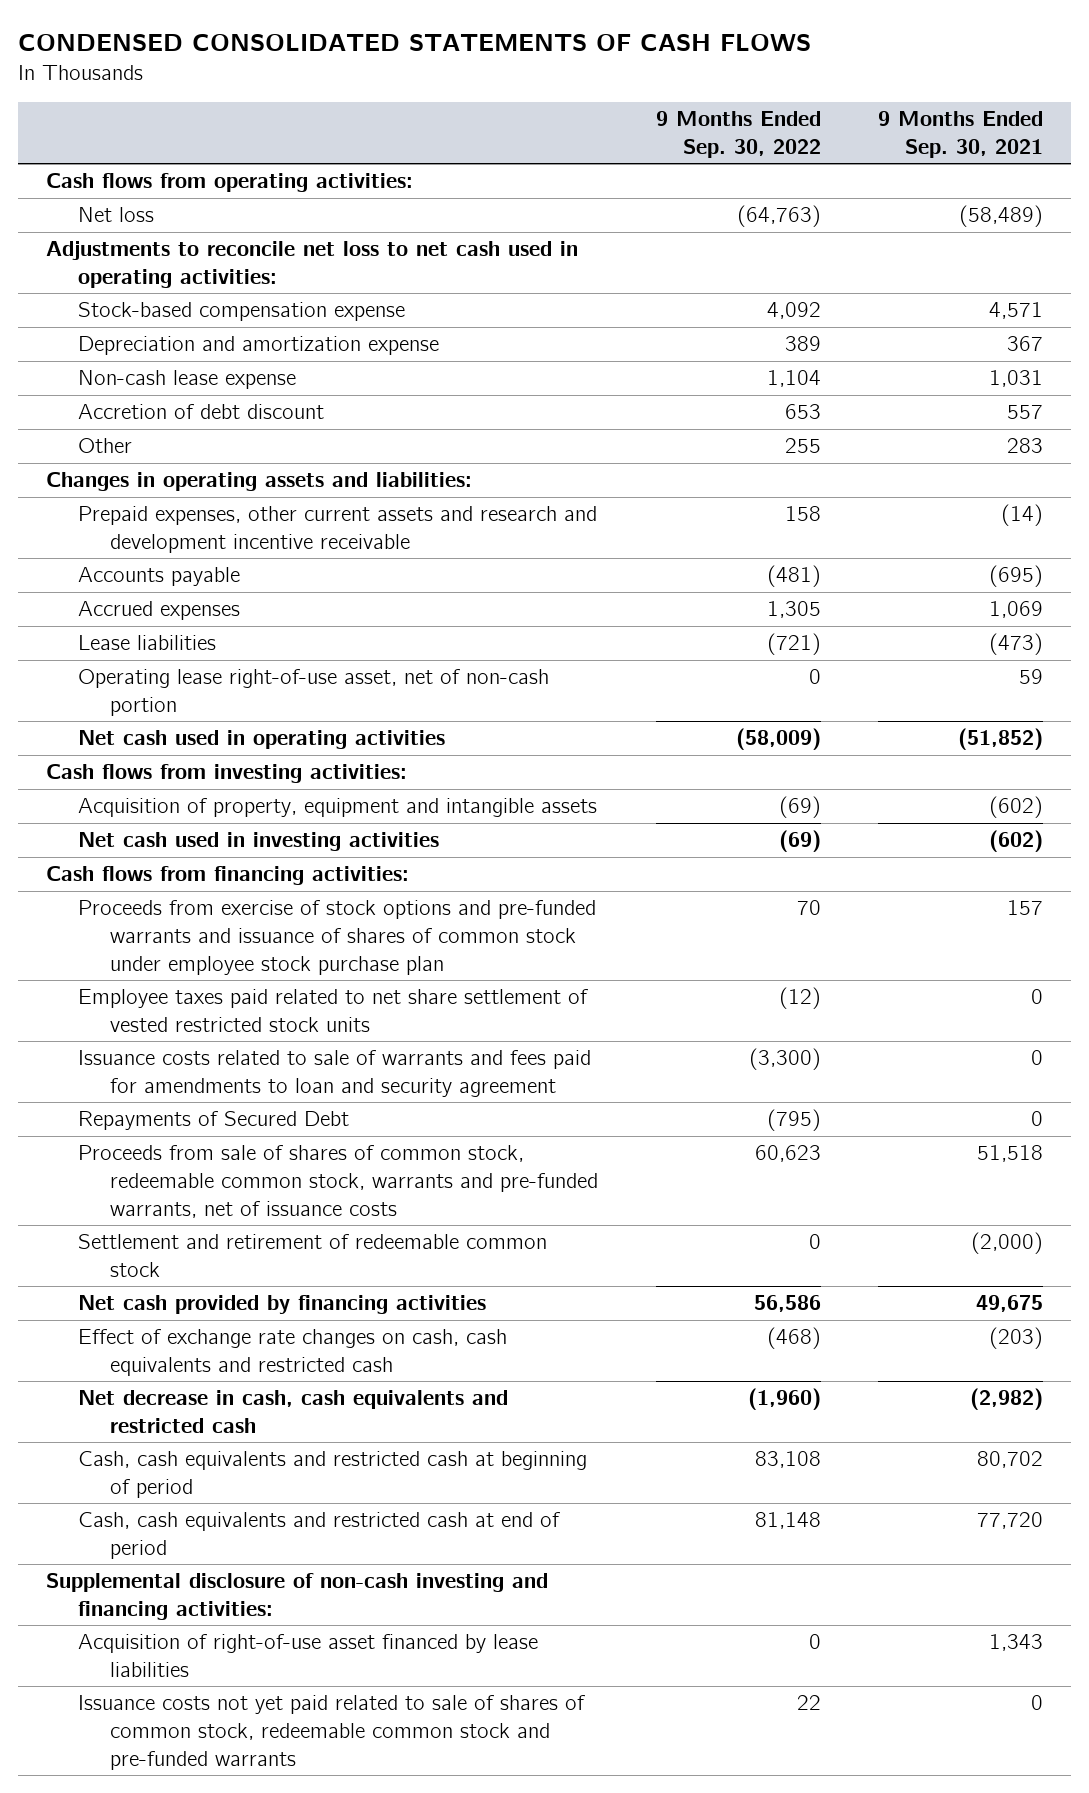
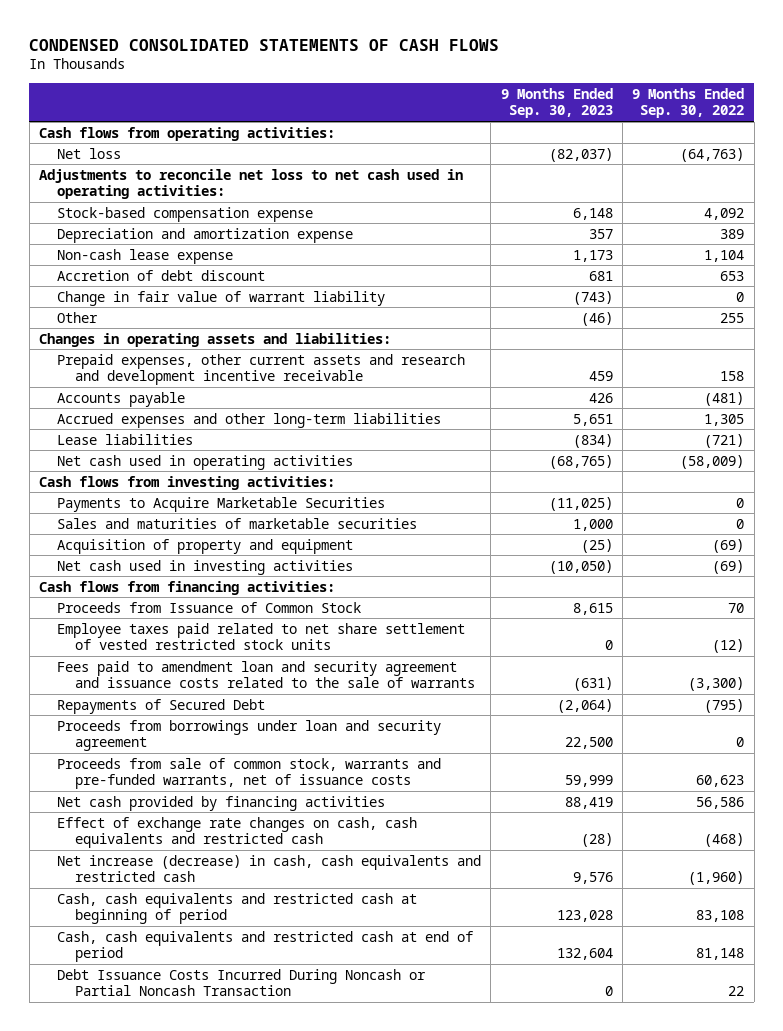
[877,110,1043,158] 9 Months Ended Sep. 30, 2021 -> none
none -> [500,87,613,119] 9 Months Ended Sep. 30, 2023
none -> [56,290,385,306] Change in fair value of warrant liability
[78,601,241,621] Accrued expenses -> [56,412,441,428] Accrued expenses and other long-term liabilities
[78,669,550,717] Operating lease right-of-use asset, net of non-cash portion -> none
none -> [56,496,385,512] Payments to Acquire Marketable Securities
none -> [56,517,417,529] Sales and maturities of marketable securities
[78,798,598,818] Acquisition of property, equipment and intangible assets -> [56,538,353,554] Acquisition of property and equipment
[78,900,597,975] Proceeds from exercise of stock options and pre-funded warrants and issuance of shares of common stock under employee stock purchase plan -> none
none -> [56,601,361,613] Proceeds from Issuance of Common Stock
[78,1050,592,1098] Issuance costs related to sale of warrants and fees paid for amendments to loan and security agreement -> [56,660,475,689] Fees paid to amendment loan and security agreement and issuance costs related to the sale of warrants
[78,1234,548,1278] Settlement and retirement of redeemable common stock -> none
none -> [56,719,441,752] Proceeds from borrowings under loan and security agreement
[78,1145,599,1218] Proceeds from sale of shares of common stock, redeemable common stock, warrants and pre-funded warrants, net of issuance costs -> [56,757,441,790] Proceeds from sale of common stock, warrants and pre-funded warrants, net of issuance costs
[78,1390,509,1434] Net decrease in cash, cash equivalents and restricted cash -> [56,854,481,883] Net increase (decrease) in cash, cash equivalents and restricted cash
[46,1573,549,1621] Supplemental disclosure of non-cash investing and financing activities: -> none
[78,1634,539,1678] Acquisition of right-of-use asset financed by lease liabilities -> none
[78,1695,586,1770] Issuance costs not yet paid related to sale of shares of common stock, redeemable common stock and pre-funded warrants -> [56,968,426,997] Debt Issuance Costs Incurred During Noncash or Partial Noncash Transaction

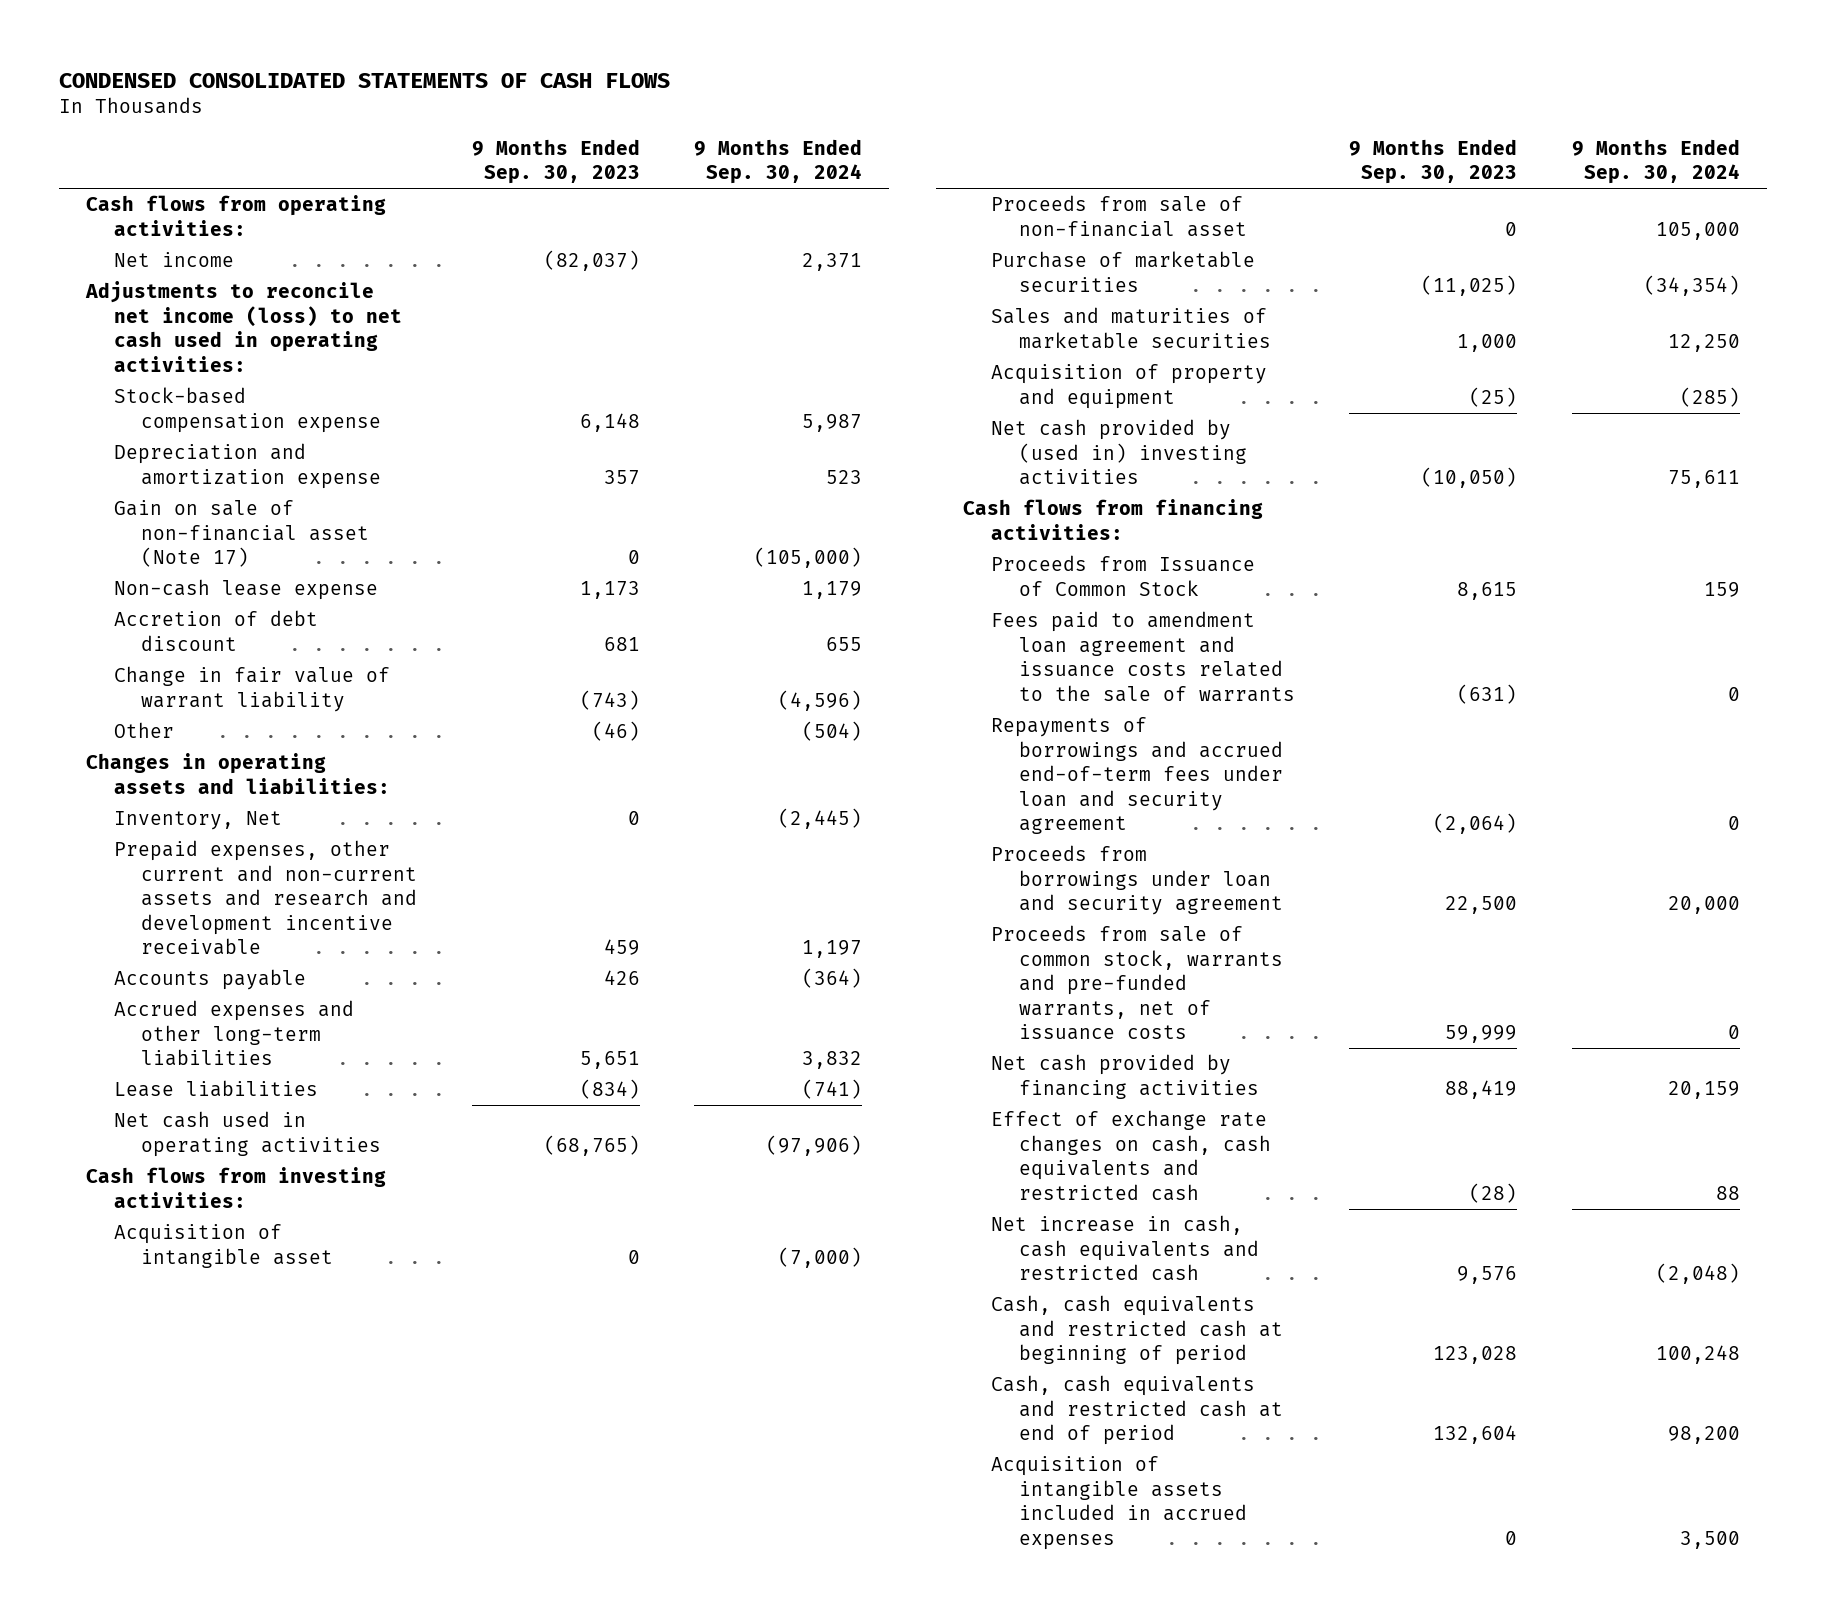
[632,87,745,119] 9 Months Ended Sep. 30, 2022 -> none
none -> [693,138,862,185] 9 Months Ended Sep. 30, 2024
[56,147,121,159] Net loss -> [113,252,234,268] Net income
[38,168,463,200] Adjustments to reconcile net loss to net cash used in operating activities: -> [84,281,402,372] Adjustments to reconcile net income (loss) to net cash used in operating activities:
none -> [113,500,370,568] Gain on sale of non-financial asset (Note 17)
none -> [113,811,282,831] Inventory, Net
[56,353,465,386] Prepaid expenses, other current assets and research and development incentive receivable -> [113,840,418,956] Prepaid expenses, other current and non-current assets and research and development incentive receivable
none -> [113,1224,334,1268] Acquisition of intangible asset
none -> [991,195,1248,237] Proceeds from sale of non-financial asset
[56,496,385,512] Payments to Acquire Marketable Securities -> [991,251,1256,292] Purchase of marketable securities
[56,559,353,575] Net cash used in investing activities -> [991,419,1248,486] Net cash provided by (used in) investing activities
[56,622,465,651] Employee taxes paid related to net share settlement of vested restricted stock units -> none
[56,660,475,689] Fees paid to amendment loan and security agreement and issuance costs related to the sale of warrants -> [991,611,1296,702] Fees paid to amendment loan agreement and issuance costs related to the sale of warrants
[56,698,265,714] Repayments of Secured Debt -> [991,717,1284,835] Repayments of borrowings and accrued end-of-term fees under loan and security agreement
[56,854,481,883] Net increase (decrease) in cash, cash equivalents and restricted cash -> [991,1215,1260,1282] Net increase in cash, cash equivalents and restricted cash
[56,968,426,997] Debt Issuance Costs Incurred During Noncash or Partial Noncash Transaction -> none
none -> [991,1456,1248,1550] Acquisition of intangible assets included in accrued expenses

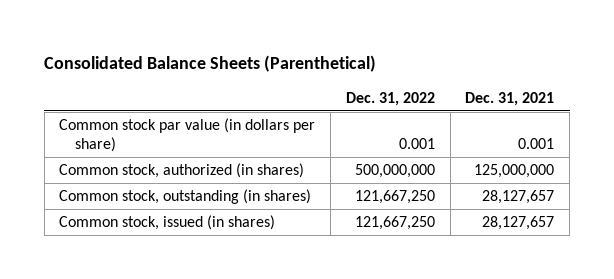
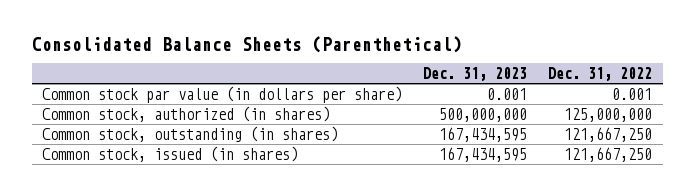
[465,91,555,106] Dec. 31, 2021 -> none
none -> [423,67,528,82] Dec. 31, 2023
[354,164,435,179] 500,000,000 -> [564,107,653,122] 125,000,000

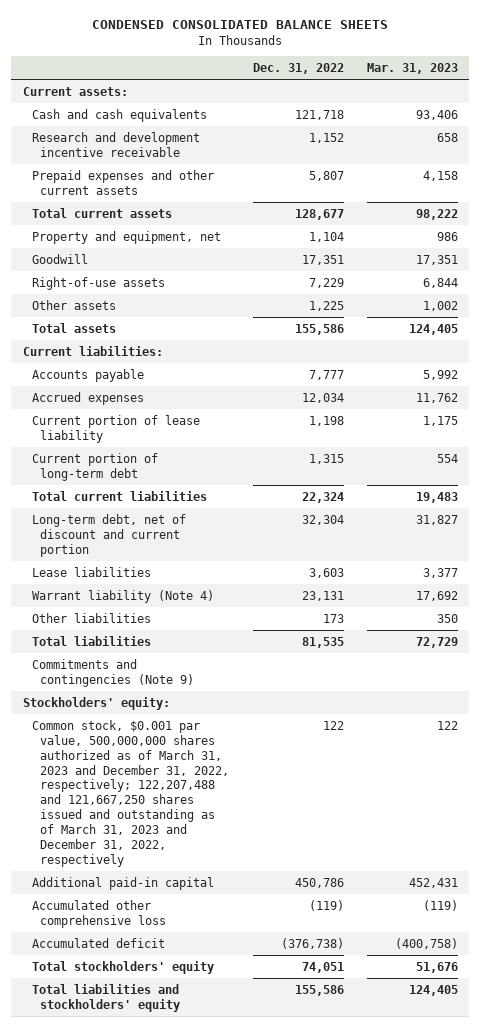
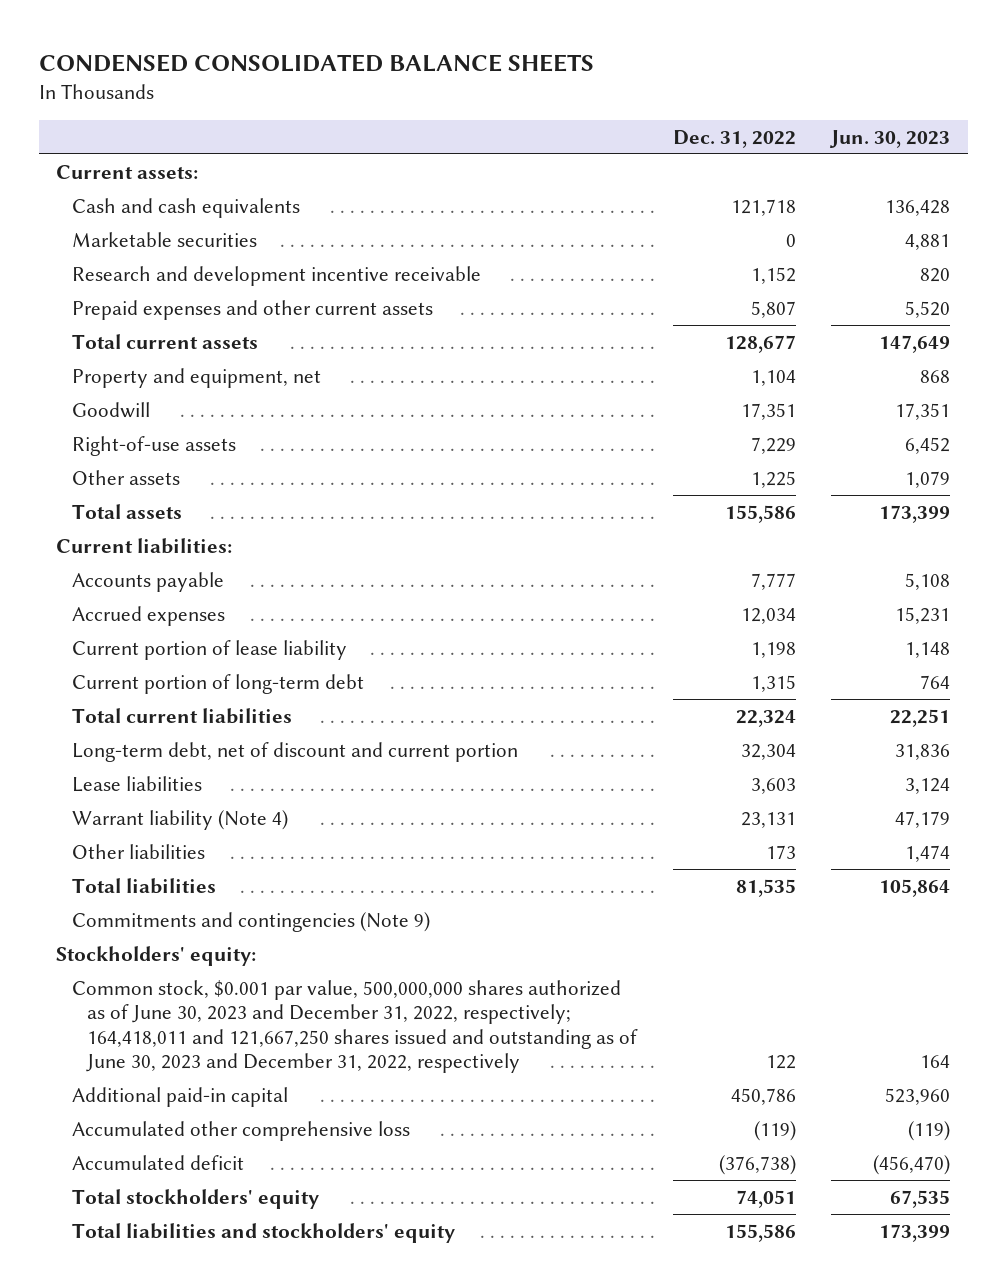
[366,62,458,74] Mar. 31, 2023 -> none
none -> [829,129,951,148] Jun. 30, 2023
none -> [71,231,257,247] Marketable securities
[31,719,230,867] Common stock, $0.001 par value, 500,000,000 shares authorized as of March 31, 2023 and December 31, 2022, respectively; 122,207,488 and 121,667,250 shares issued and outstanding as of March 31, 2023 and December 31, 2022, respectively -> [71,979,639,1074] Common stock, $0.001 par value, 500,000,000 shares authorized as of June 30, 2023 and December 31, 2022, respectively; 164,418,011 and 121,667,250 shares issued and outstanding as of June 30, 2023 and December 31, 2022, respectively

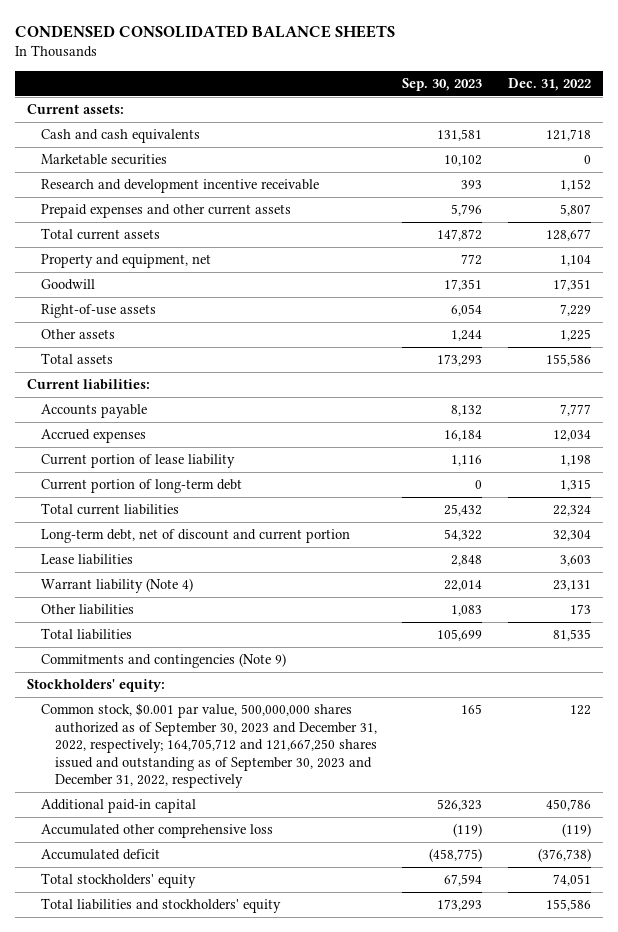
[829,129,951,148] Jun. 30, 2023 -> none
none -> [402,77,483,91] Sep. 30, 2023
[71,979,639,1074] Common stock, $0.001 par value, 500,000,000 shares authorized as of June 30, 2023 and December 31, 2022, respectively; 164,418,011 and 121,667,250 shares issued and outstanding as of June 30, 2023 and December 31, 2022, respectively -> [41,703,377,789] Common stock, $0.001 par value, 500,000,000 shares authorized as of September 30, 2023 and December 31, 2022, respectively; 164,705,712 and 121,667,250 shares issued and outstanding as of September 30, 2023 and December 31, 2022, respectively

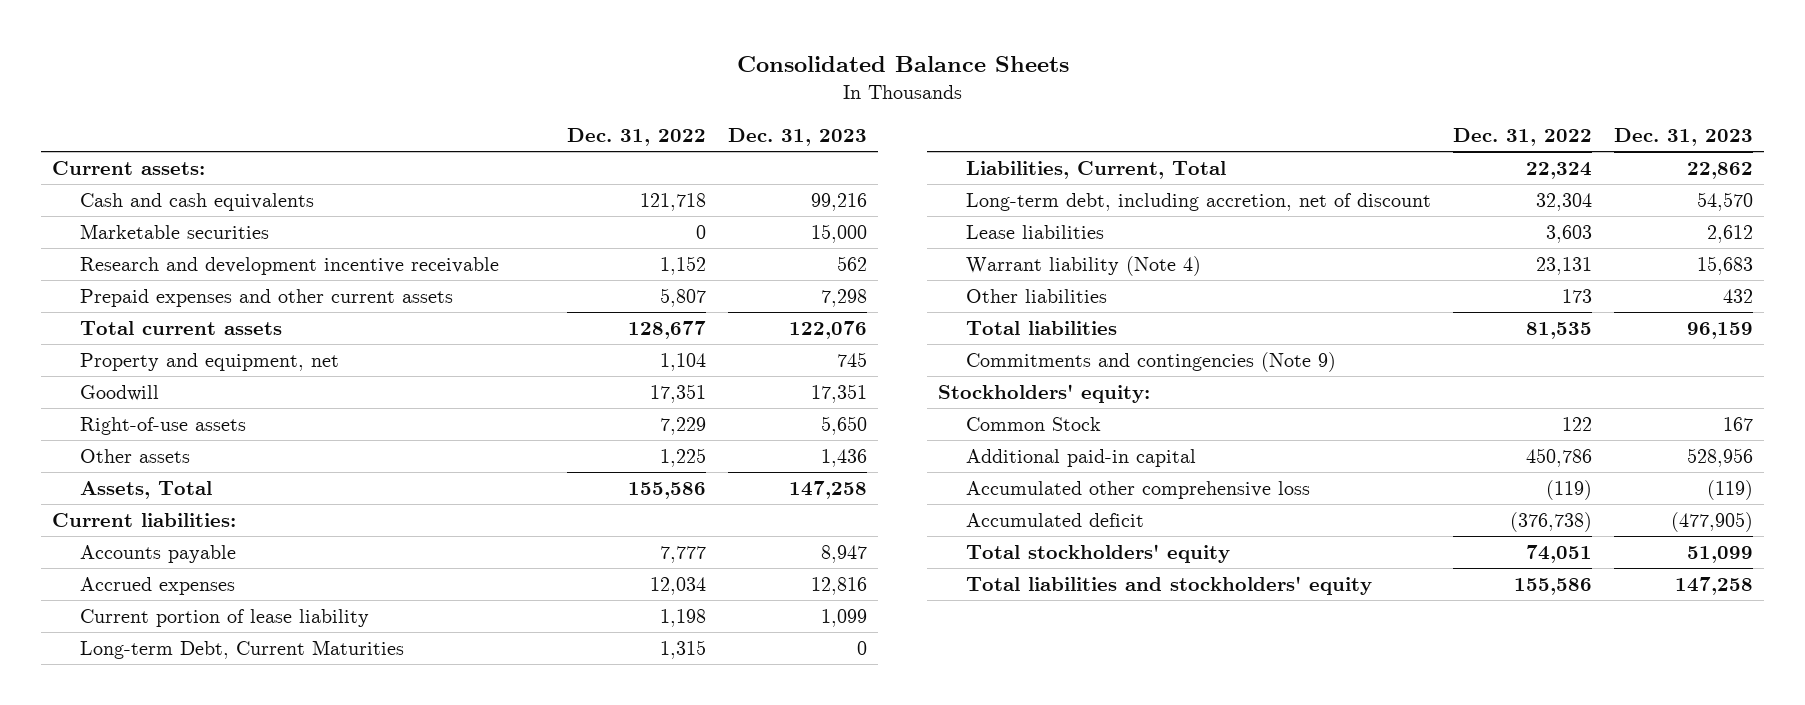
[14,24,395,38] CONDENSED CONSOLIDATED BALANCE SHEETS -> [736,56,1069,73] Consolidated Balance Sheets
[402,77,483,91] Sep. 30, 2023 -> none
none -> [727,127,867,146] Dec. 31, 2023
[41,353,114,365] Total assets -> [79,481,212,500] Assets, Total
[41,479,243,494] Current portion of long-term debt -> [79,640,404,660] Long-term Debt, Current Maturities
[41,503,180,516] Total current liabilities -> [966,161,1227,180] Liabilities, Current, Total
[41,529,351,544] Long-term debt, net of discount and current portion -> [966,193,1432,212] Long-term debt, including accretion, net of discount
[41,703,377,789] Common stock, $0.001 par value, 500,000,000 shares authorized as of September 30, 2023 and December 31, 2022, respectively; 164,705,712 and 121,667,250 shares issued and outstanding as of September 30, 2023 and December 31, 2022, respectively -> [966,417,1102,432] Common Stock

